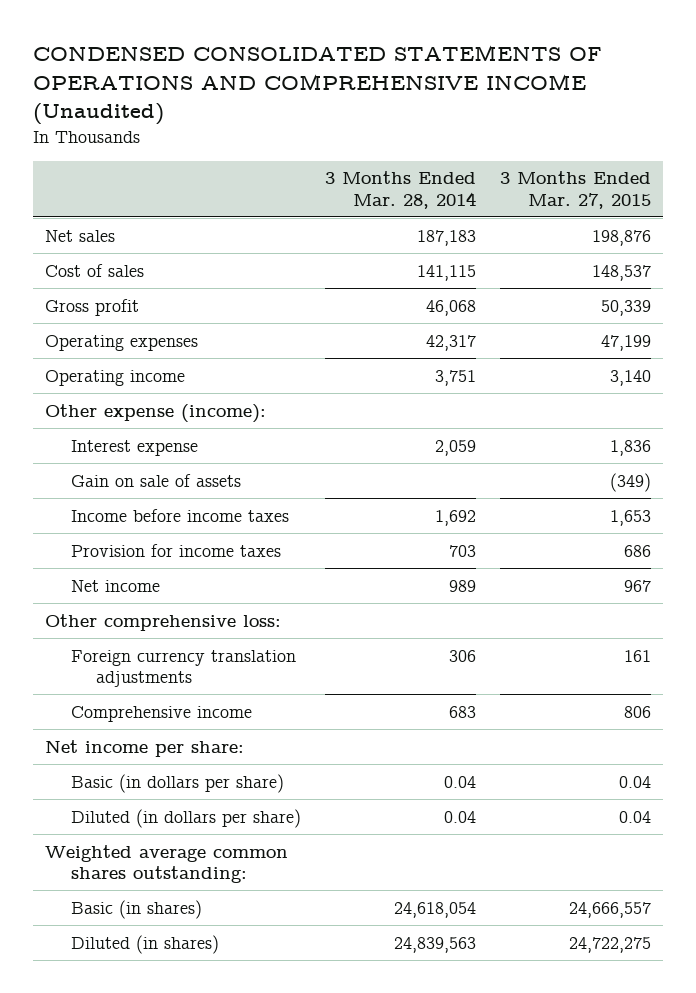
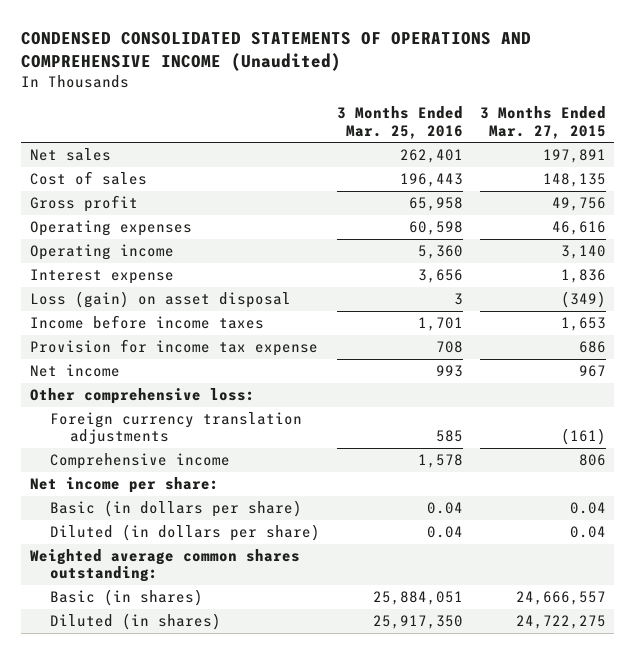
[324,171,476,209] 3 Months Ended Mar. 28, 2014 -> none
none -> [336,106,463,139] 3 Months Ended Mar. 25, 2016
[591,229,651,246] 198,876 -> [542,148,606,163] 197,891
[591,264,651,281] 148,537 -> [542,172,606,187] 148,135
[600,299,651,316] 50,339 -> [551,196,606,211] 49,756
[600,334,651,351] 47,199 -> [551,220,606,235] 46,616
[45,403,267,423] Other expense (income): -> none
[70,473,241,487] Gain on sale of assets -> [29,290,291,308] Loss (gain) on asset disposal
[70,543,281,557] Provision for income taxes -> [29,338,318,356] Provision for income tax expense
[623,649,651,662] 161 -> [560,428,606,446] (161)

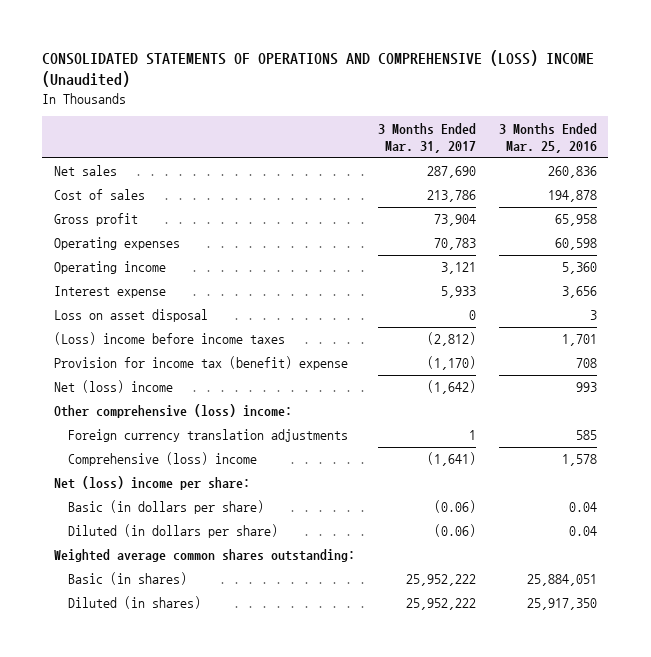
[21,31,532,71] CONDENSED CONSOLIDATED STATEMENTS OF OPERATIONS AND COMPREHENSIVE INCOME (Unaudited) -> [42,50,595,88] CONSOLIDATED STATEMENTS OF OPERATIONS AND COMPREHENSIVE (LOSS) INCOME (Unaudited)
[479,106,606,139] 3 Months Ended Mar. 27, 2015 -> none
none -> [377,122,476,154] 3 Months Ended Mar. 31, 2017
[399,148,463,163] 262,401 -> [547,166,597,179] 260,836
[399,172,463,187] 196,443 -> [547,190,597,203] 194,878
[29,290,291,308] Loss (gain) on asset disposal -> [53,309,208,323] Loss on asset disposal
[29,314,264,329] Income before income taxes -> [53,332,285,346] (Loss) income before income taxes
[29,338,318,356] Provision for income tax expense -> [53,356,348,371] Provision for income tax (benefit) expense
[29,363,120,377] Net income -> [53,380,173,394] Net (loss) income
[29,387,255,404] Other comprehensive loss: -> [53,404,292,419] Other comprehensive (loss) income:
[49,452,230,469] Comprehensive income -> [68,452,258,467] Comprehensive (loss) income
[29,476,219,493] Net income per share: -> [53,476,250,491] Net (loss) income per share:

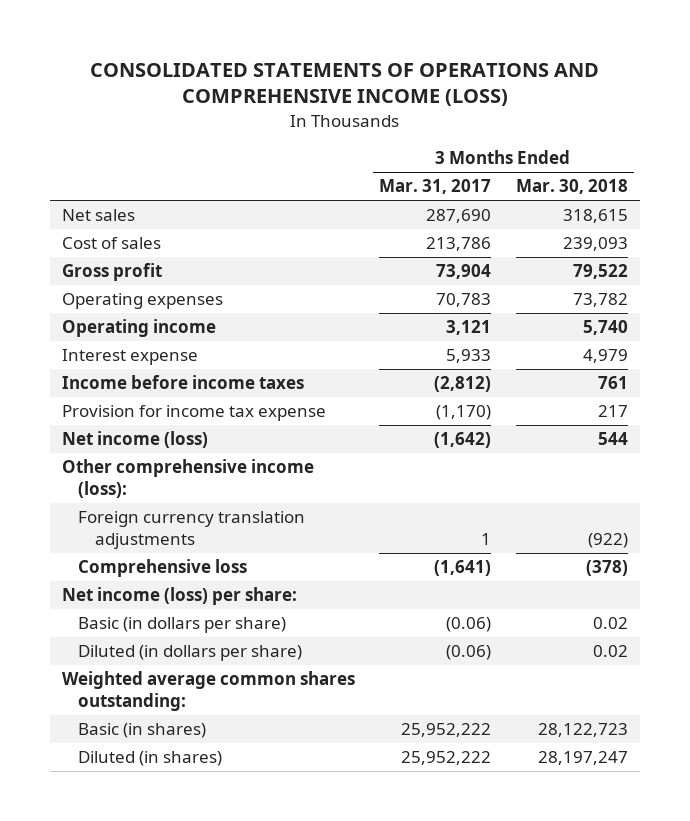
[42,50,595,88] CONSOLIDATED STATEMENTS OF OPERATIONS AND COMPREHENSIVE (LOSS) INCOME (Unaudited) -> [89,62,599,107] CONSOLIDATED STATEMENTS OF OPERATIONS AND COMPREHENSIVE INCOME (LOSS)
[498,122,597,154] 3 Months Ended Mar. 25, 2016 -> none
none -> [515,179,628,195] Mar. 30, 2018
[53,309,208,323] Loss on asset disposal -> none
[53,332,285,346] (Loss) income before income taxes -> [62,375,305,390] Income before income taxes
[53,356,348,371] Provision for income tax (benefit) expense -> [62,405,327,422] Provision for income tax expense
[53,380,173,394] Net (loss) income -> [62,431,209,449] Net income (loss)
[53,404,292,419] Other comprehensive (loss) income: -> [62,459,315,498] Other comprehensive income (loss):
[68,452,258,467] Comprehensive (loss) income -> [78,559,248,578] Comprehensive loss
[53,476,250,491] Net (loss) income per share: -> [62,587,298,606] Net income (loss) per share:

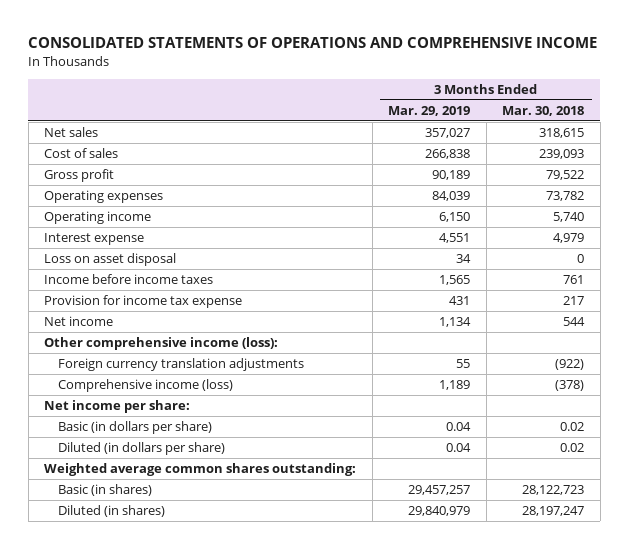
[89,62,599,107] CONSOLIDATED STATEMENTS OF OPERATIONS AND COMPREHENSIVE INCOME (LOSS) -> [28,37,598,49] CONSOLIDATED STATEMENTS OF OPERATIONS AND COMPREHENSIVE INCOME
[379,179,492,195] Mar. 31, 2017 -> none
none -> [388,105,471,116] Mar. 29, 2019
none -> [44,253,177,267] Loss on asset disposal
[62,431,209,449] Net income (loss) -> [44,316,114,327] Net income
[78,559,248,578] Comprehensive loss -> [57,379,233,393] Comprehensive income (loss)
[62,587,298,606] Net income (loss) per share: -> [44,400,191,414] Net income per share:

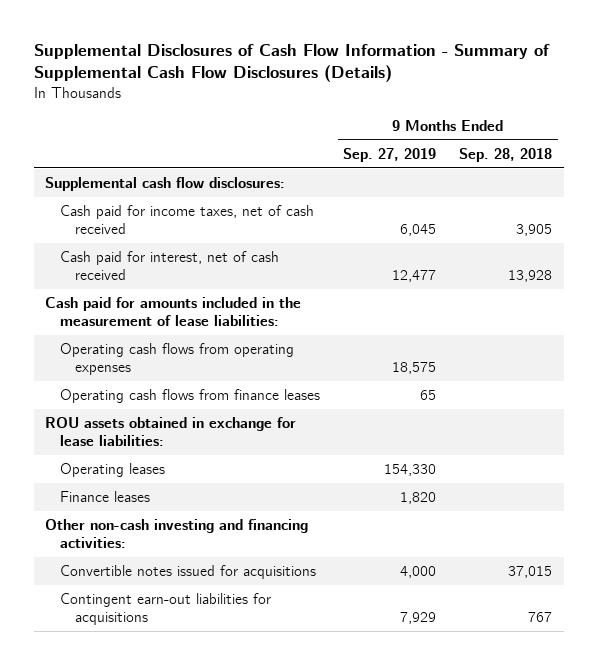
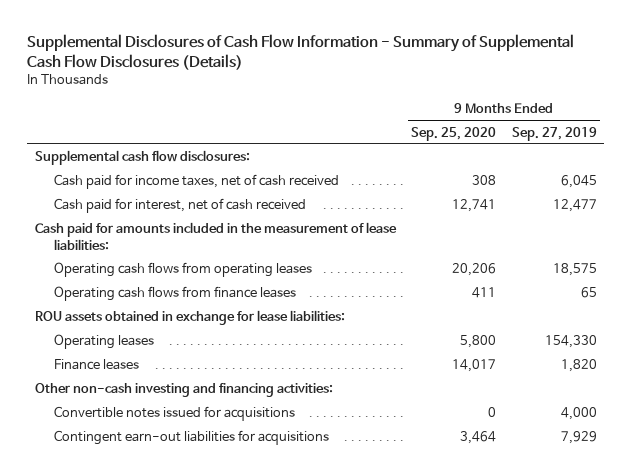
[459,147,553,162] Sep. 28, 2018 -> none
none -> [411,126,497,141] Sep. 25, 2020
[60,342,295,375] Operating cash flows from operating expenses -> [54,262,313,278] Operating cash flows from operating leases

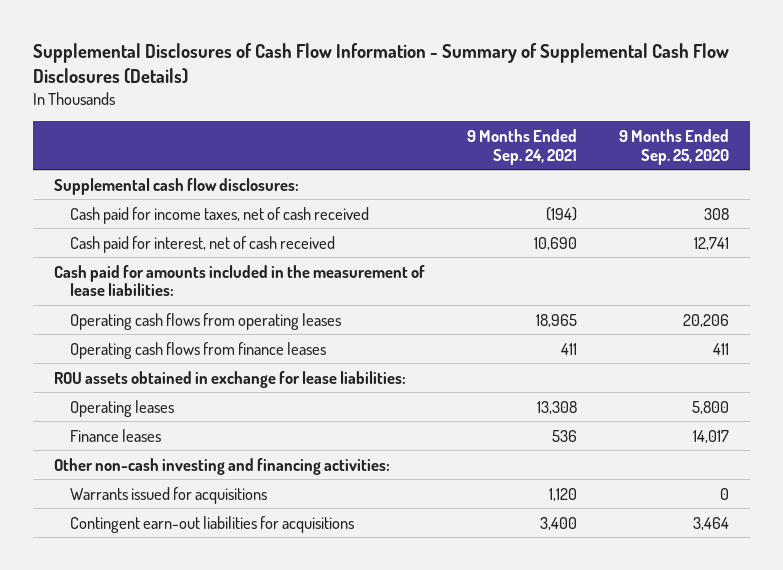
[511,126,597,141] Sep. 27, 2019 -> none
none -> [466,128,577,165] 9 Months Ended Sep. 24, 2021
[54,406,296,422] Convertible notes issued for acquisitions -> [69,486,267,504] Warrants issued for acquisitions

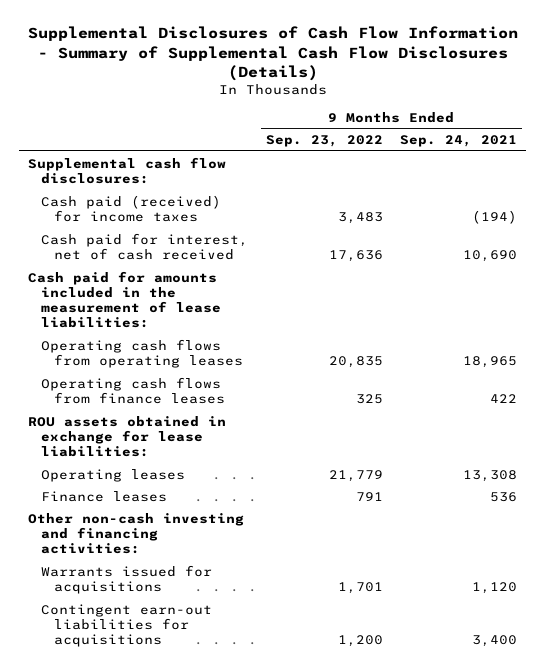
[618,128,729,165] 9 Months Ended Sep. 25, 2020 -> none
none -> [265,135,383,148] Sep. 23, 2022
[69,206,369,224] Cash paid for income taxes, net of cash received -> [40,194,221,222] Cash paid (received) for income taxes
[560,342,577,355] 411 -> [490,393,518,403] 422

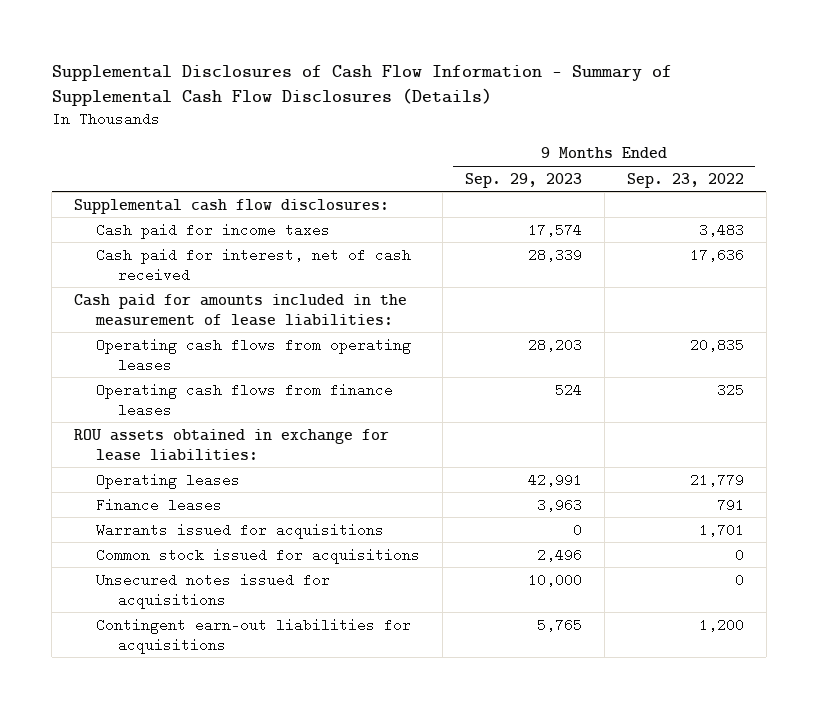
[400,135,518,148] Sep. 24, 2021 -> none
none -> [464,172,582,188] Sep. 29, 2023
[40,194,221,222] Cash paid (received) for income taxes -> [95,222,330,239] Cash paid for income taxes
[27,512,244,555] Other non-cash investing and financing activities: -> none
none -> [95,547,420,564] Common stock issued for acquisitions
none -> [95,572,330,609] Unsecured notes issued for acquisitions

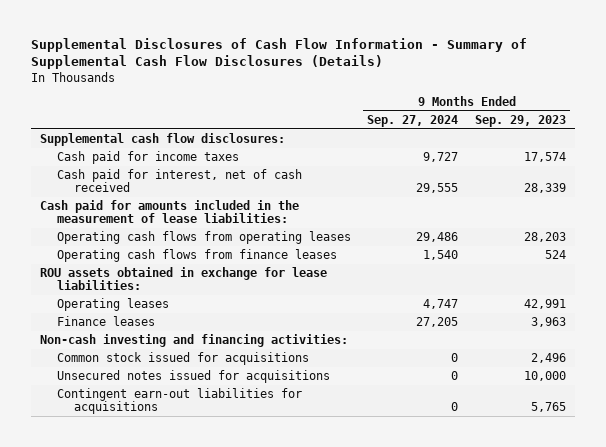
[626,172,744,188] Sep. 23, 2022 -> none
none -> [367,114,459,127] Sep. 27, 2024
[95,522,384,539] Warrants issued for acquisitions -> none
none -> [39,334,348,348] Non-cash investing and financing activities:

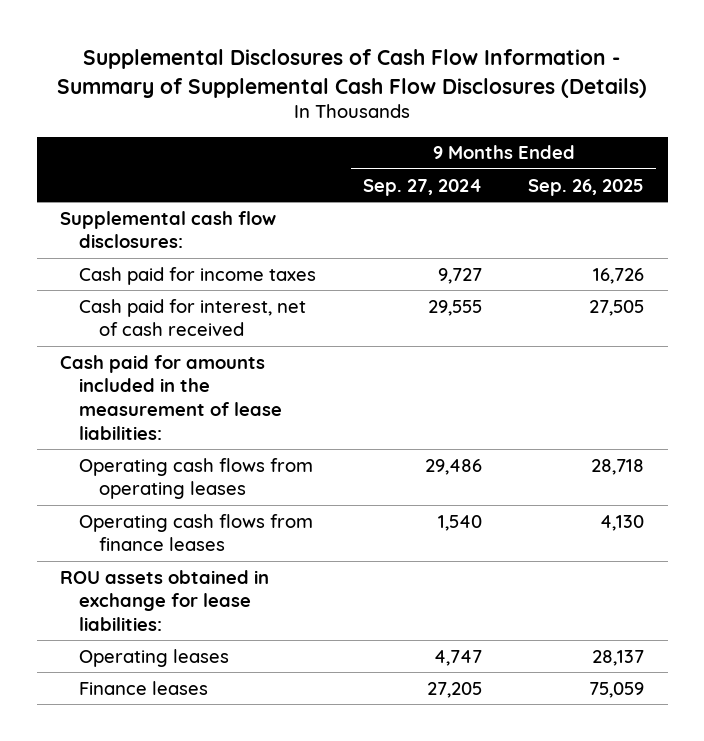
[475,114,567,127] Sep. 29, 2023 -> none
none -> [528,178,645,196] Sep. 26, 2025
[39,334,348,348] Non-cash investing and financing activities: -> none
[56,352,309,366] Common stock issued for acquisitions -> none
[56,370,330,384] Unsecured notes issued for acquisitions -> none
[56,388,302,415] Contingent earn-out liabilities for acquisitions -> none

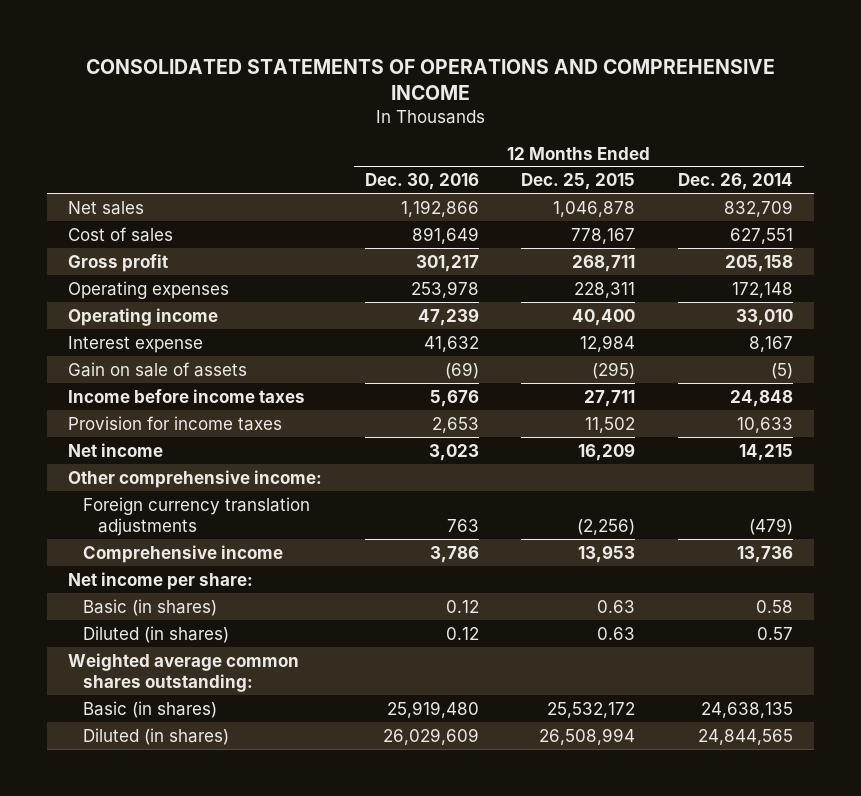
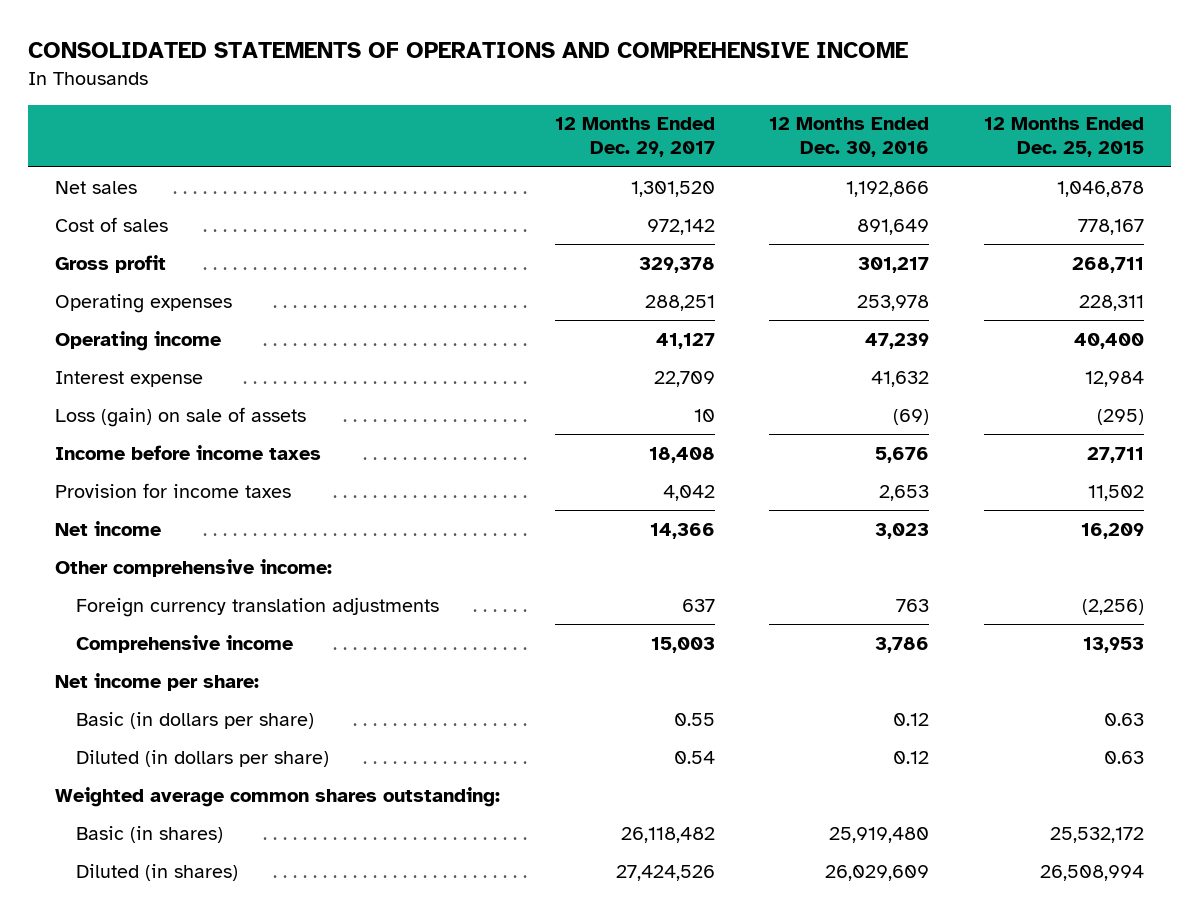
[678,173,794,191] Dec. 26, 2014 -> none
none -> [554,117,715,158] 12 Months Ended Dec. 29, 2017
[68,361,248,377] Gain on sale of assets -> [55,406,307,427] Loss (gain) on sale of assets
[82,598,217,616] Basic (in shares) -> [76,711,315,729] Basic (in dollars per share)
[82,625,229,643] Diluted (in shares) -> [76,749,330,767] Diluted (in dollars per share)

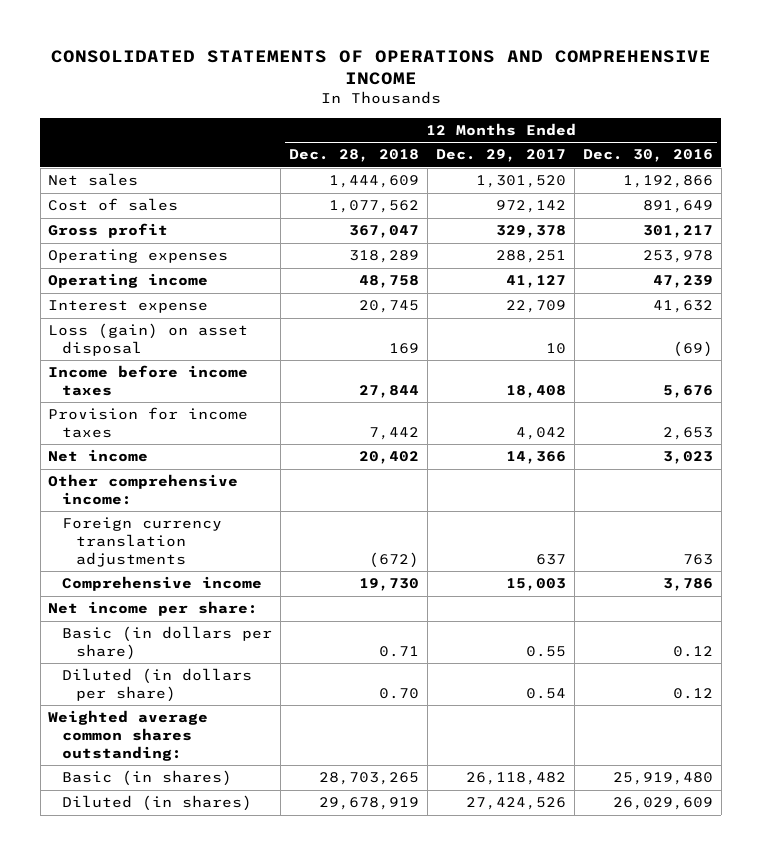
[983,117,1144,158] 12 Months Ended Dec. 25, 2015 -> none
none -> [289,149,420,163] Dec. 28, 2018
[55,406,307,427] Loss (gain) on sale of assets -> [48,323,249,356] Loss (gain) on asset disposal

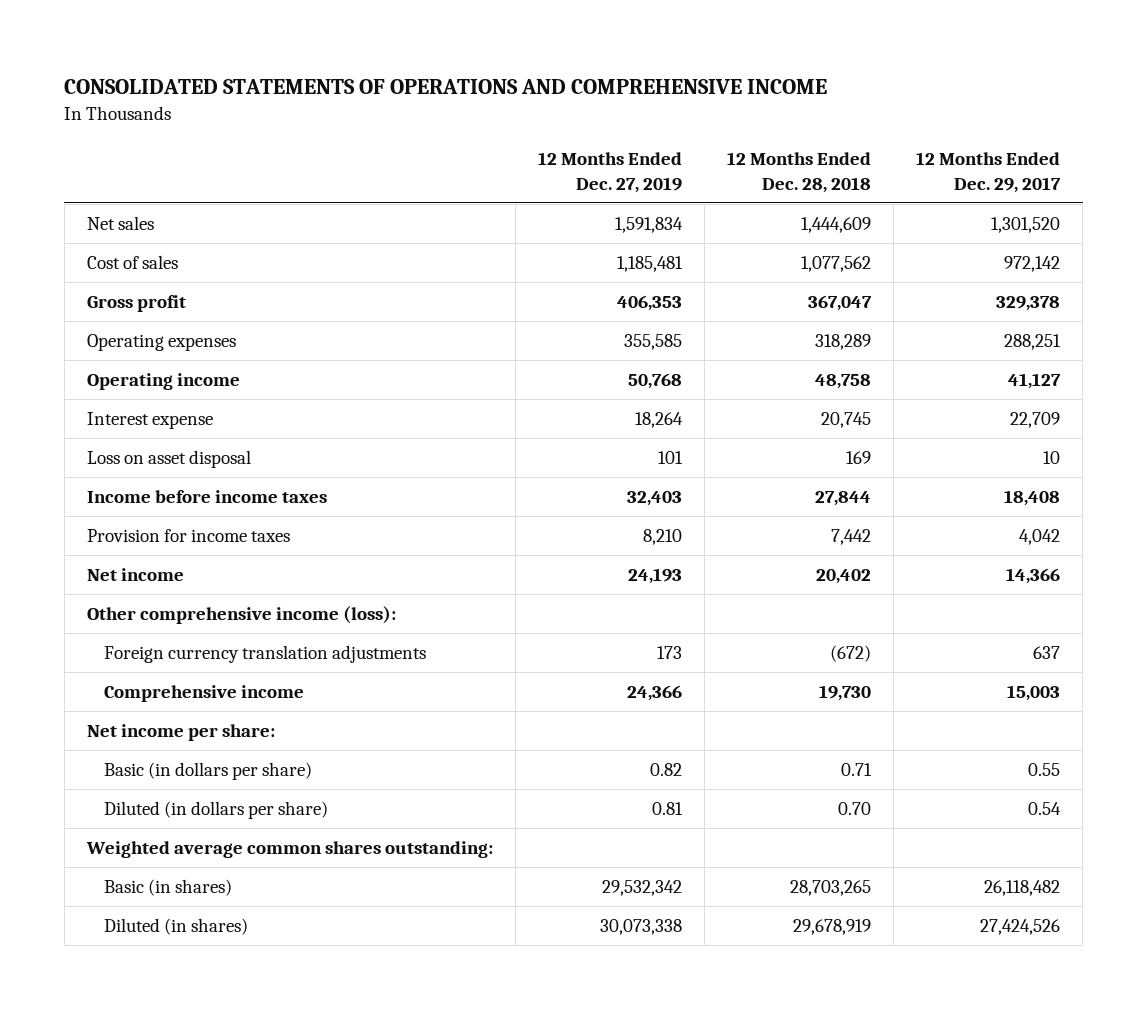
[582,149,713,163] Dec. 30, 2016 -> none
none -> [538,152,683,193] 12 Months Ended Dec. 27, 2019
[48,323,249,356] Loss (gain) on asset disposal -> [86,449,251,468] Loss on asset disposal
[48,474,239,505] Other comprehensive income: -> [86,605,396,624] Other comprehensive income (loss):

